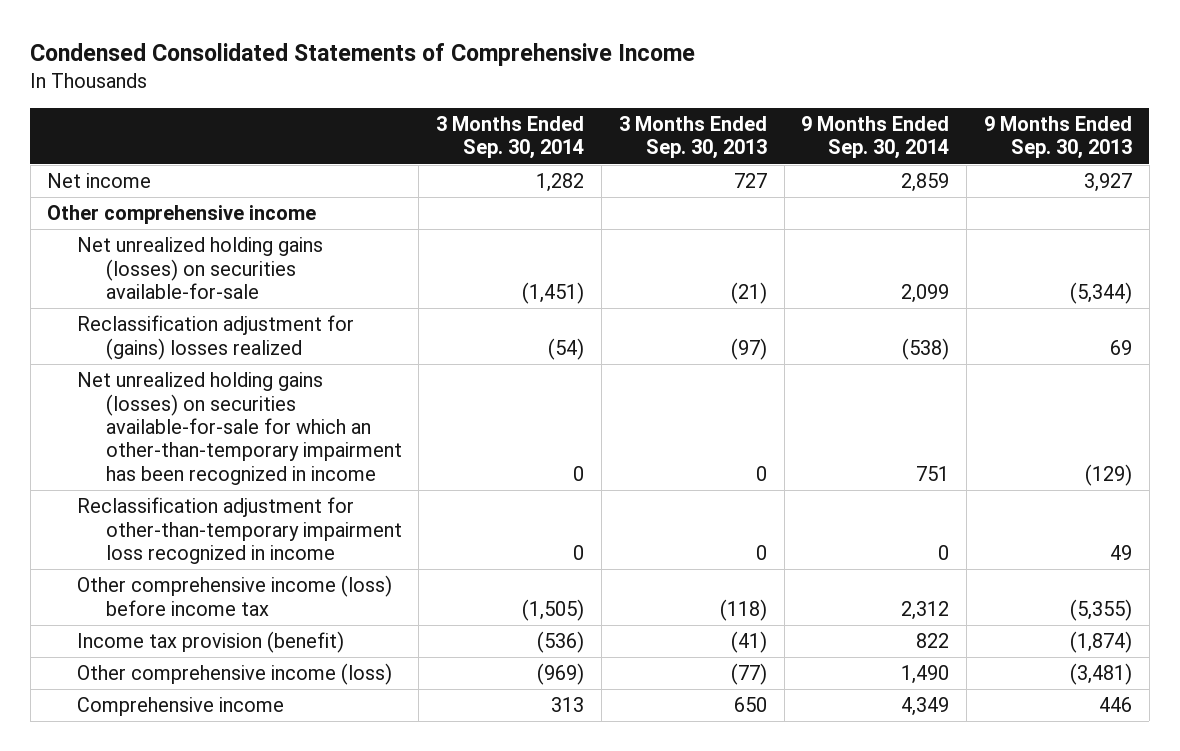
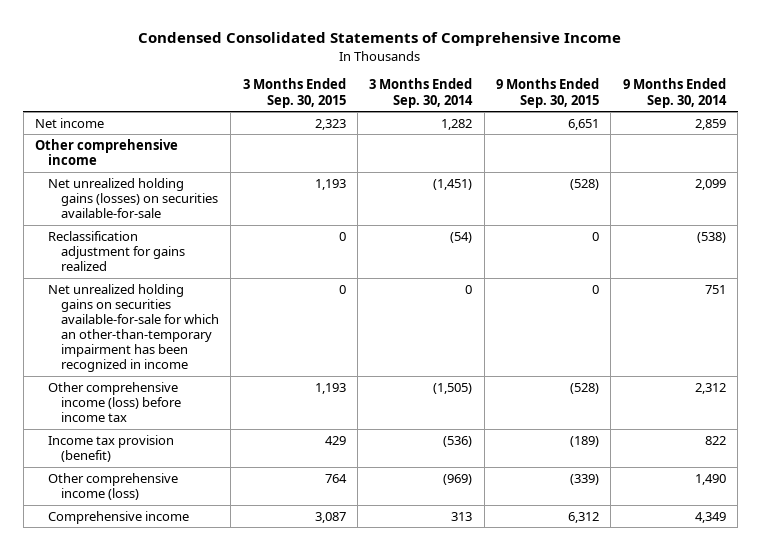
[618,116,767,160] 3 Months Ended Sep. 30, 2013 -> none
[984,116,1133,160] 9 Months Ended Sep. 30, 2013 -> none
none -> [242,78,346,108] 3 Months Ended Sep. 30, 2015
none -> [496,78,600,108] 9 Months Ended Sep. 30, 2015
[76,497,402,564] Reclassification adjustment for other-than-temporary impairment loss recognized in income -> none
[76,315,354,360] Reclassification adjustment for (gains) losses realized -> [48,230,186,272] Reclassification adjustment for gains realized
[76,372,402,485] Net unrealized holding gains (losses) on securities available-for-sale for which an other-than-temporary impairment has been recognized in income -> [48,283,220,373] Net unrealized holding gains on securities available-for-sale for which an other-than-temporary impairment has been recognized in income

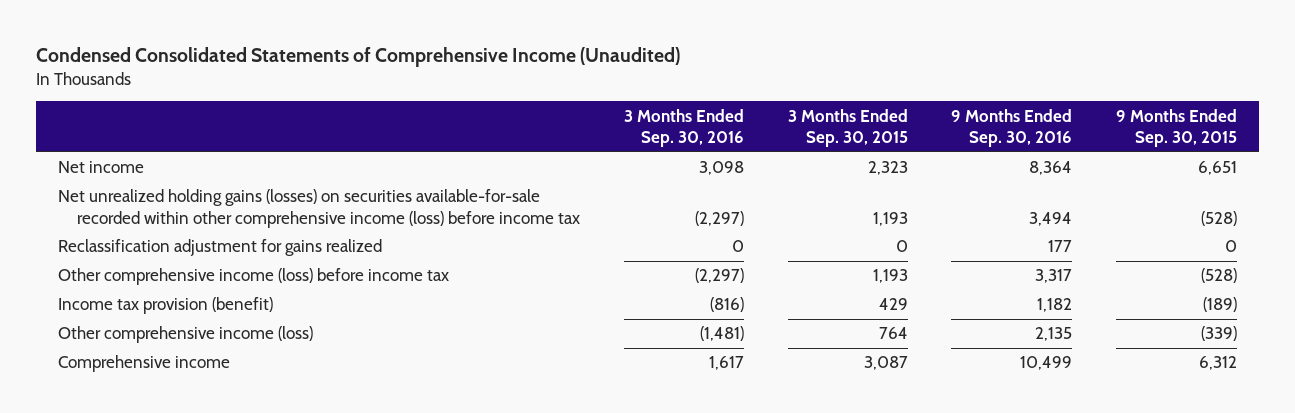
[138,32,622,47] Condensed Consolidated Statements of Comprehensive Income -> [36,47,681,68] Condensed Consolidated Statements of Comprehensive Income (Unaudited)
[369,78,474,108] 3 Months Ended Sep. 30, 2014 -> none
[622,78,727,108] 9 Months Ended Sep. 30, 2014 -> none
none -> [623,108,744,148] 3 Months Ended Sep. 30, 2016
none -> [951,108,1073,148] 9 Months Ended Sep. 30, 2016
[35,138,179,165] Other comprehensive income -> none
[48,177,219,219] Net unrealized holding gains (losses) on securities available-for-sale -> [57,189,581,228] Net unrealized holding gains (losses) on securities available-for-sale recorded within other comprehensive income (loss) before income tax
[48,283,220,373] Net unrealized holding gains on securities available-for-sale for which an other-than-temporary impairment has been recognized in income -> none

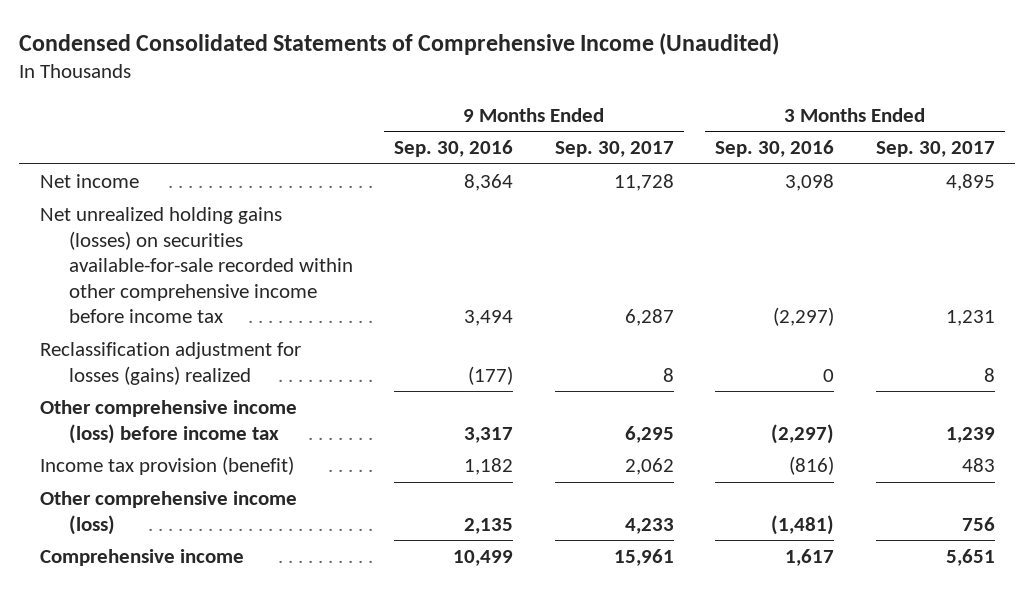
[787,108,908,148] 3 Months Ended Sep. 30, 2015 -> none
[1116,108,1238,148] 9 Months Ended Sep. 30, 2015 -> none
none -> [554,141,674,158] Sep. 30, 2017
none -> [875,141,995,158] Sep. 30, 2017
[57,189,581,228] Net unrealized holding gains (losses) on securities available-for-sale recorded within other comprehensive income (loss) before income tax -> [40,206,353,324] Net unrealized holding gains (losses) on securities available-for-sale recorded within other comprehensive income before income tax
[57,239,382,257] Reclassification adjustment for gains realized -> [40,341,302,385] Reclassification adjustment for losses (gains) realized
[1048,240,1073,253] 177 -> [468,365,514,385] (177)

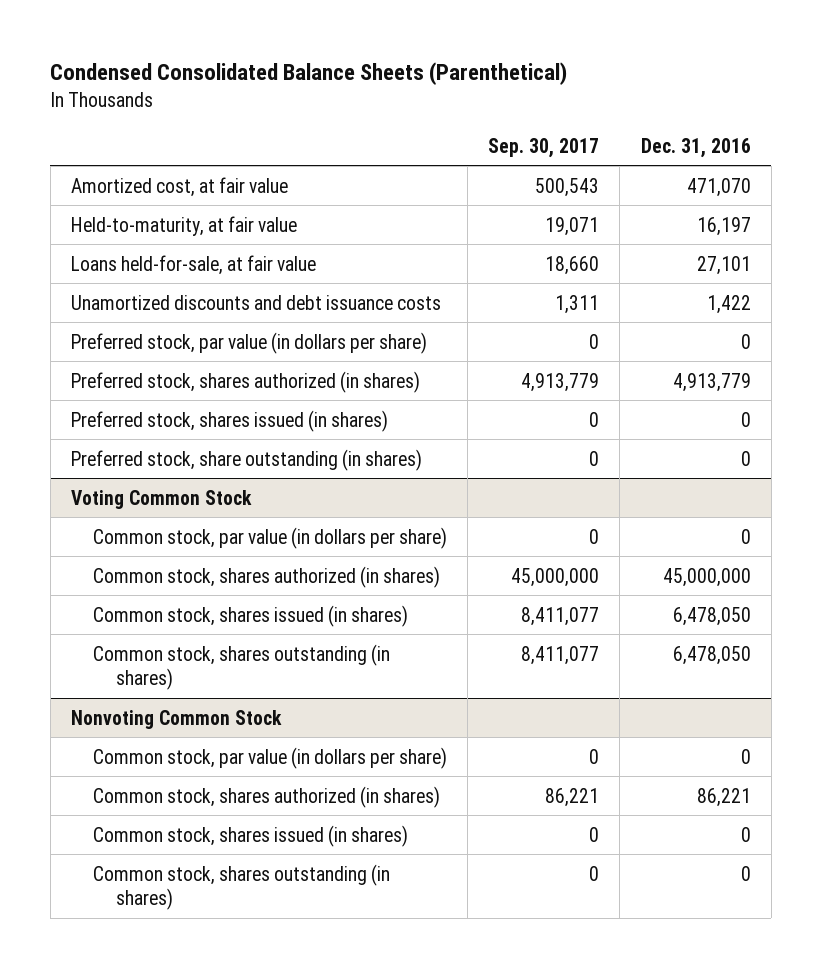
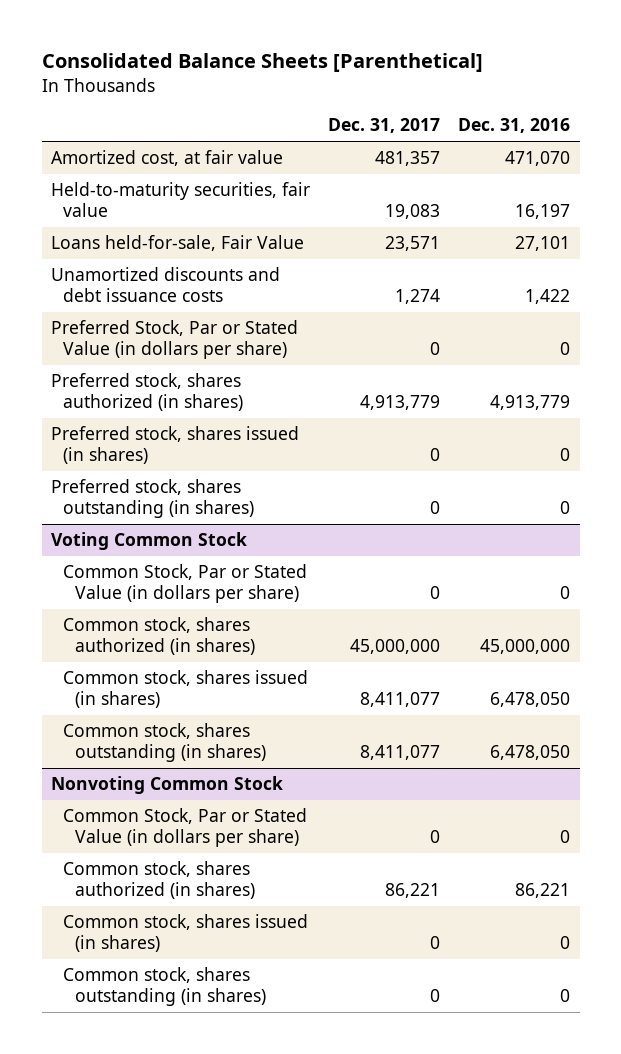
[50,62,568,86] Condensed Consolidated Balance Sheets (Parenthetical) -> [41,53,483,73] Consolidated Balance Sheets [Parenthetical]
[488,137,600,158] Sep. 30, 2017 -> none
none -> [328,118,441,134] Dec. 31, 2017
[70,215,297,236] Held-to-maturity, at fair value -> [50,182,310,218] Held-to-maturity securities, fair value
[70,254,316,275] Loans held-for-sale, at fair value -> [50,235,304,252] Loans held-for-sale, Fair Value
[70,331,427,354] Preferred stock, par value (in dollars per share) -> [50,320,298,360] Preferred Stock, Par or Stated Value (in dollars per share)
[70,448,422,471] Preferred stock, share outstanding (in shares) -> [50,479,255,519] Preferred stock, shares outstanding (in shares)
[93,526,448,549] Common stock, par value (in dollars per share) -> [63,564,308,604] Common Stock, Par or Stated Value (in dollars per share)
[93,746,448,769] Common stock, par value (in dollars per share) -> [63,808,308,848] Common Stock, Par or Stated Value (in dollars per share)

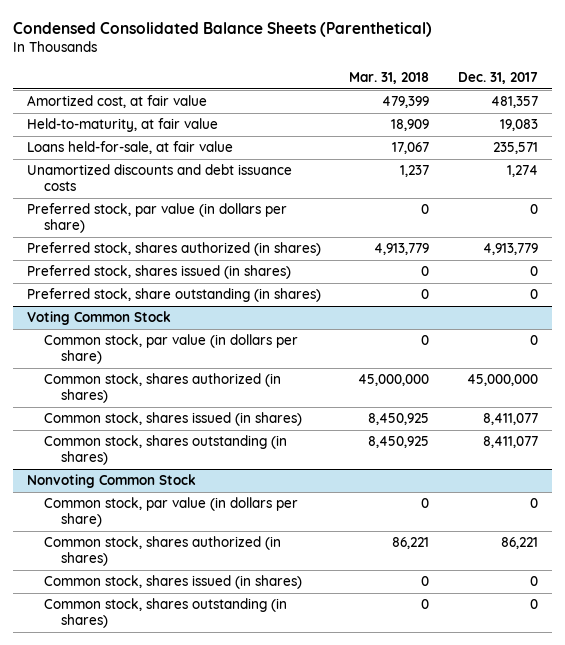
[41,53,483,73] Consolidated Balance Sheets [Parenthetical] -> [13,21,433,37] Condensed Consolidated Balance Sheets (Parenthetical)
[458,118,571,134] Dec. 31, 2016 -> none
none -> [349,71,430,84] Mar. 31, 2018
[50,182,310,218] Held-to-maturity securities, fair value -> [27,118,219,133] Held-to-maturity, at fair value
[50,235,304,252] Loans held-for-sale, Fair Value -> [27,141,234,155] Loans held-for-sale, at fair value
[385,236,441,252] 23,571 -> [492,142,538,155] 235,571
[50,320,298,360] Preferred Stock, Par or Stated Value (in dollars per share) -> [27,203,288,234] Preferred stock, par value (in dollars per share)
[50,479,255,519] Preferred stock, shares outstanding (in shares) -> [27,288,322,303] Preferred stock, share outstanding (in shares)
[63,564,308,604] Common Stock, Par or Stated Value (in dollars per share) -> [44,334,299,365] Common stock, par value (in dollars per share)
[63,808,308,848] Common Stock, Par or Stated Value (in dollars per share) -> [44,497,299,528] Common stock, par value (in dollars per share)

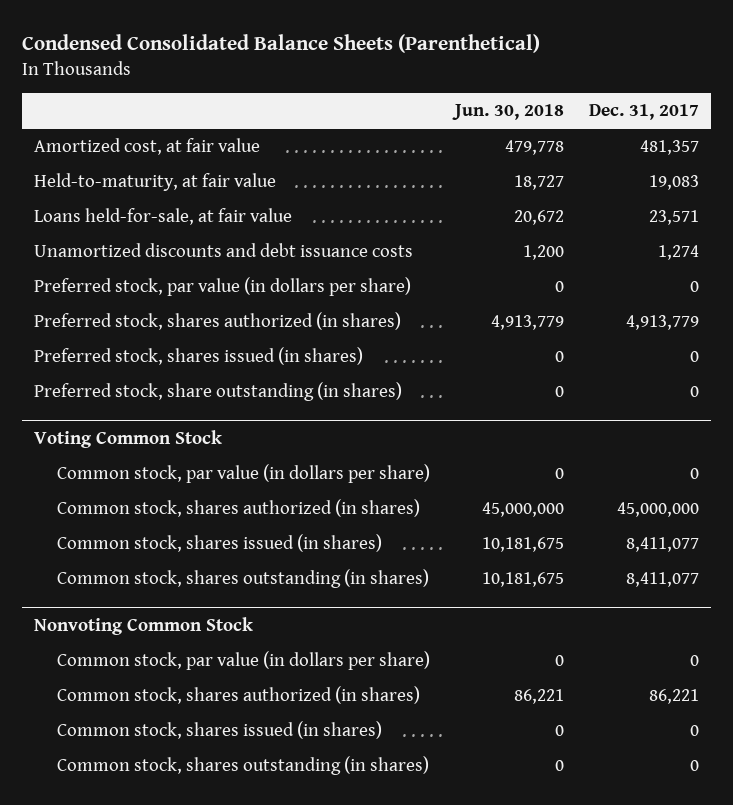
[349,71,430,84] Mar. 31, 2018 -> none
none -> [452,104,565,121] Jun. 30, 2018
[492,142,538,155] 235,571 -> [648,210,699,226] 23,571

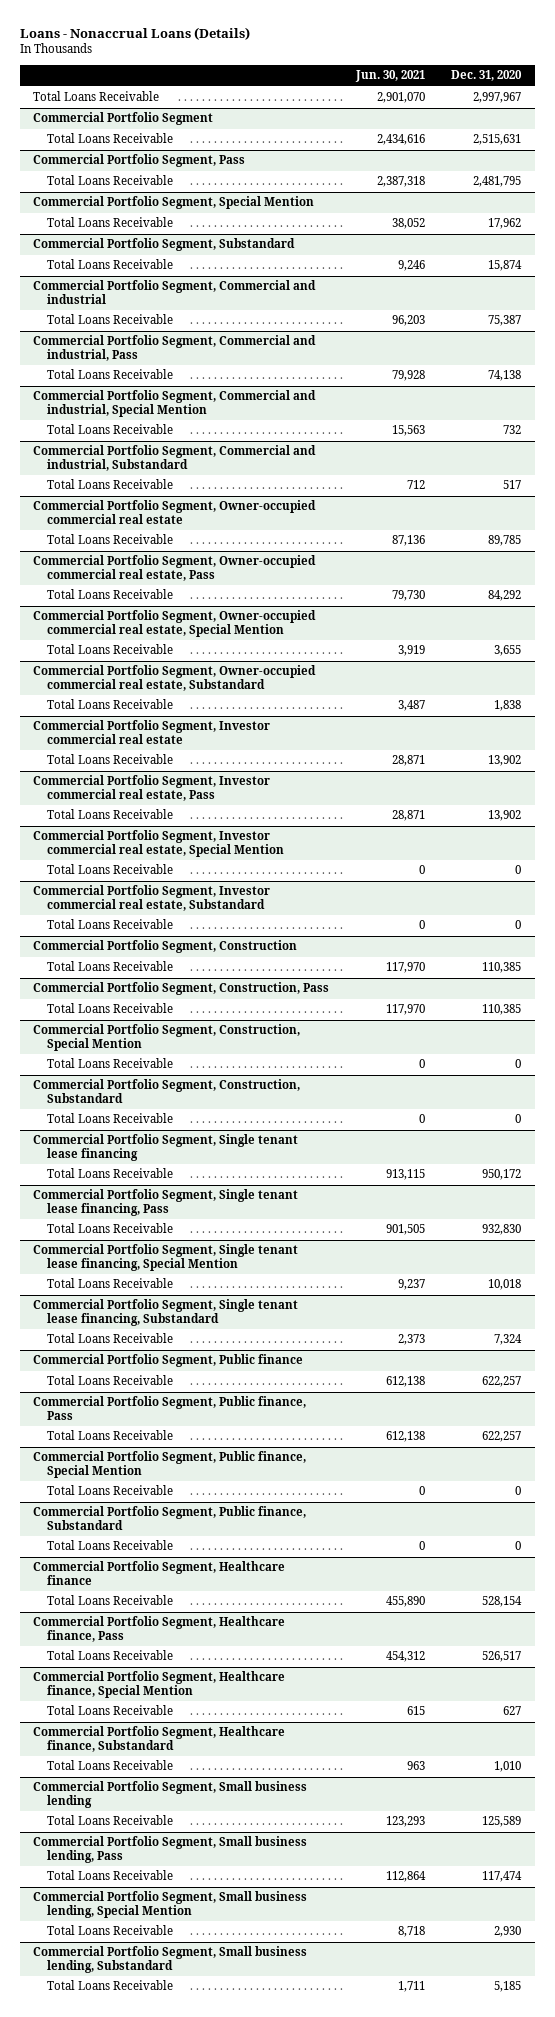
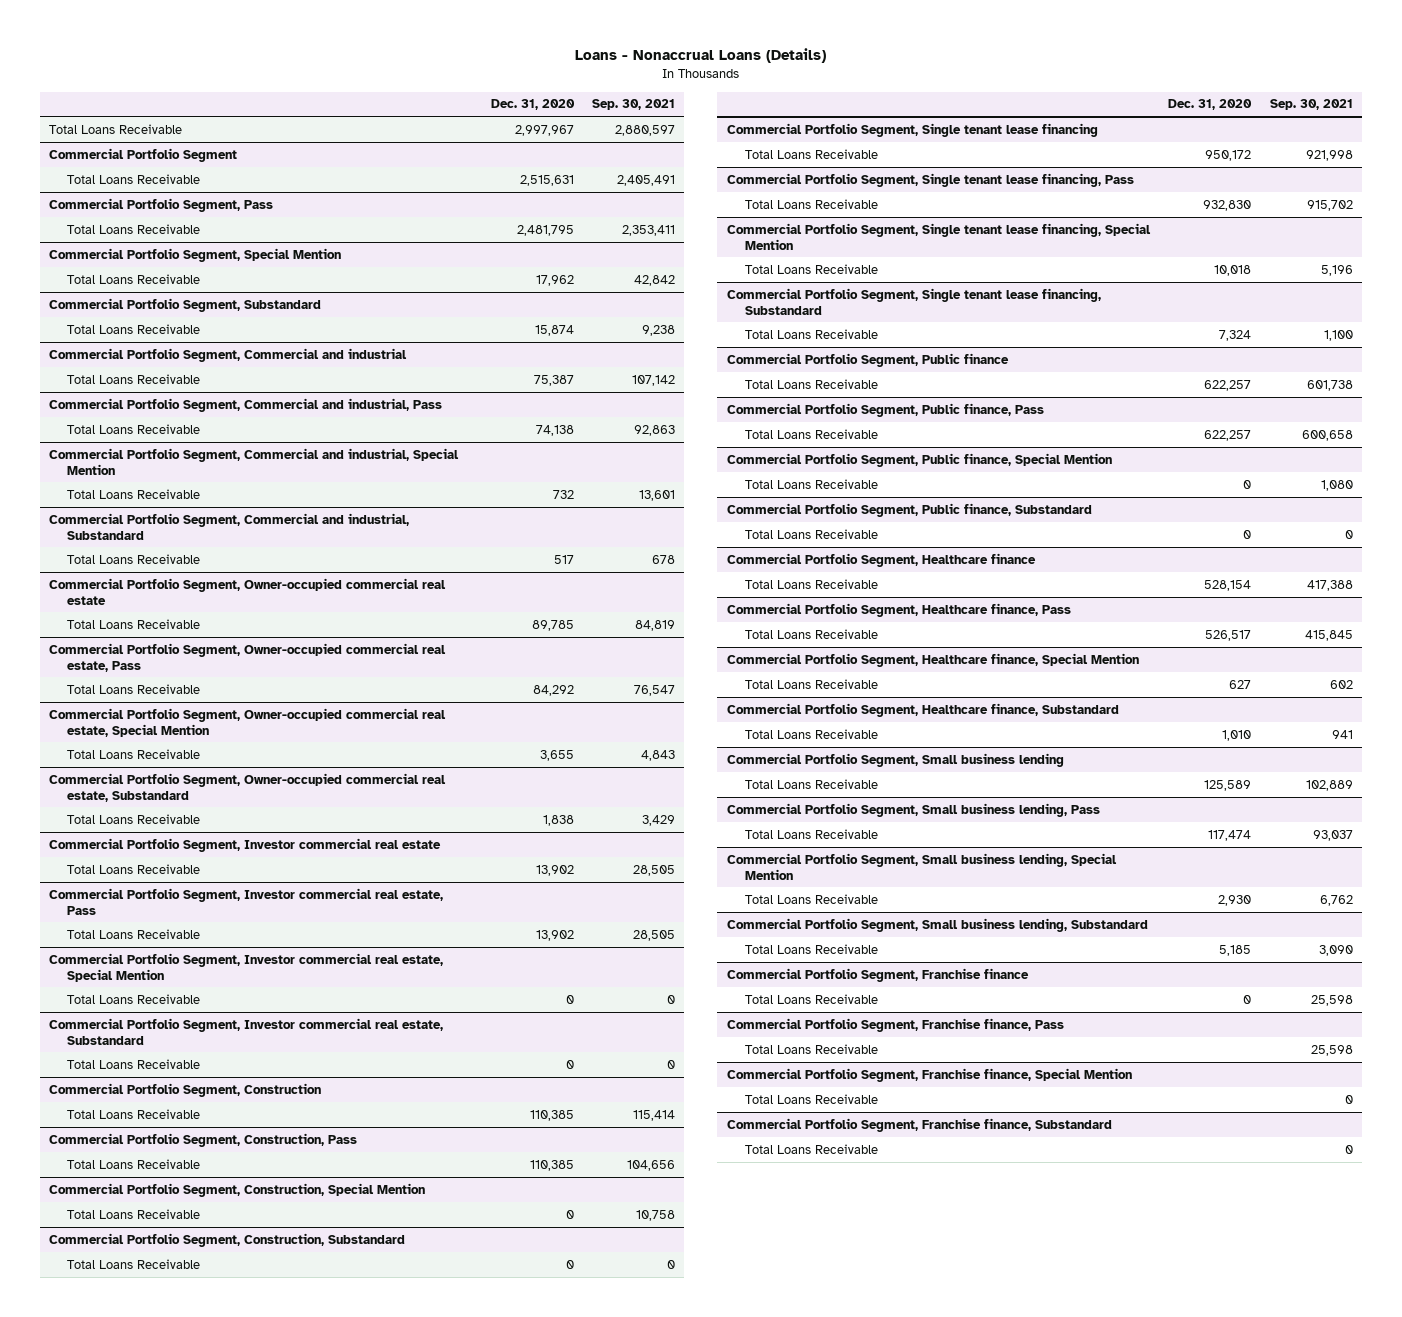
[354,70,425,83] Jun. 30, 2021 -> none
none -> [592,99,676,111] Sep. 30, 2021
none -> [726,967,1029,982] Commercial Portfolio Segment, Franchise finance
none -> [744,993,878,1004] Total Loans Receivable
none -> [726,1017,1064,1032] Commercial Portfolio Segment, Franchise finance, Pass
none -> [744,1043,878,1054] Total Loans Receivable
none -> [726,1067,1132,1082] Commercial Portfolio Segment, Franchise finance, Special Mention
none -> [744,1093,878,1104] Total Loans Receivable
none -> [726,1117,1112,1132] Commercial Portfolio Segment, Franchise finance, Substandard
none -> [744,1143,878,1154] Total Loans Receivable

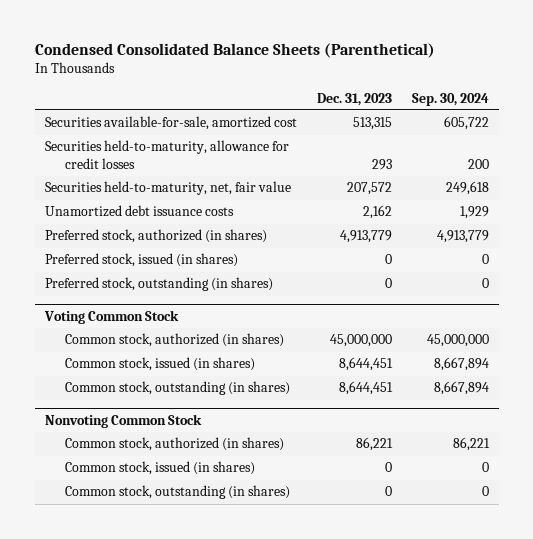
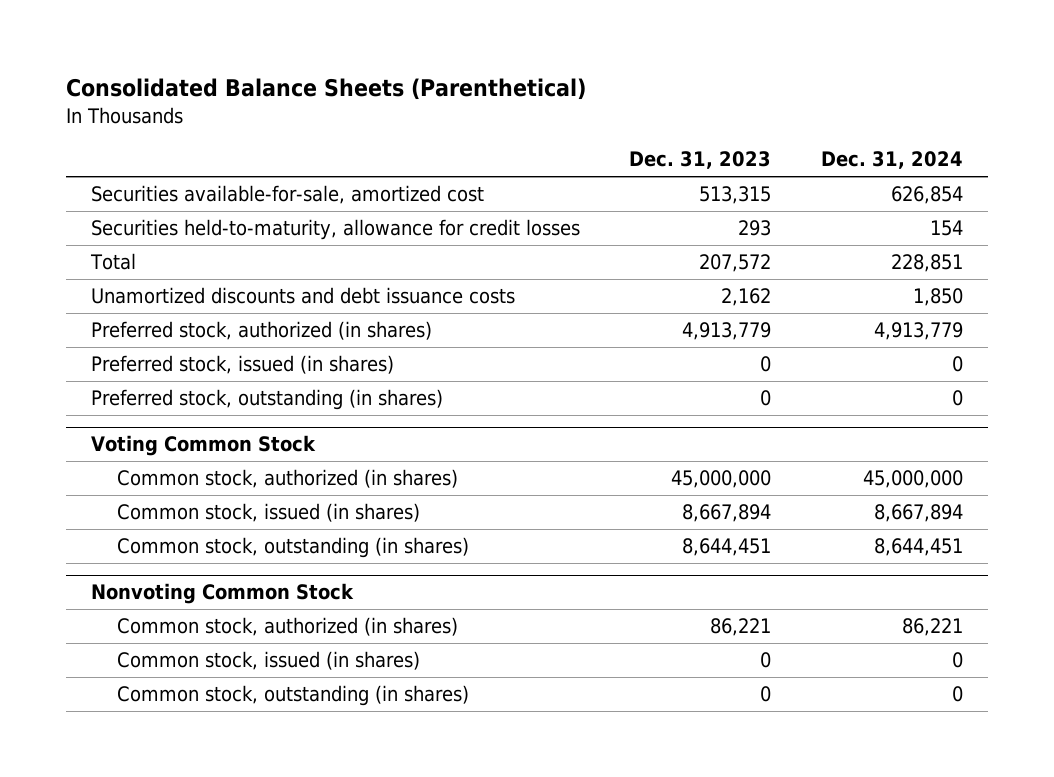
[34,43,435,59] Condensed Consolidated Balance Sheets (Parenthetical) -> [65,78,586,101] Consolidated Balance Sheets (Parenthetical)
[411,92,489,106] Sep. 30, 2024 -> none
none -> [821,151,964,170] Dec. 31, 2024
[44,181,291,196] Securities held-to-maturity, net, fair value -> [89,253,136,271] Total
[44,205,234,218] Unamortized debt issuance costs -> [90,287,515,305] Unamortized discounts and debt issuance costs
[338,357,393,372] 8,644,451 -> [682,504,772,523] 8,667,894

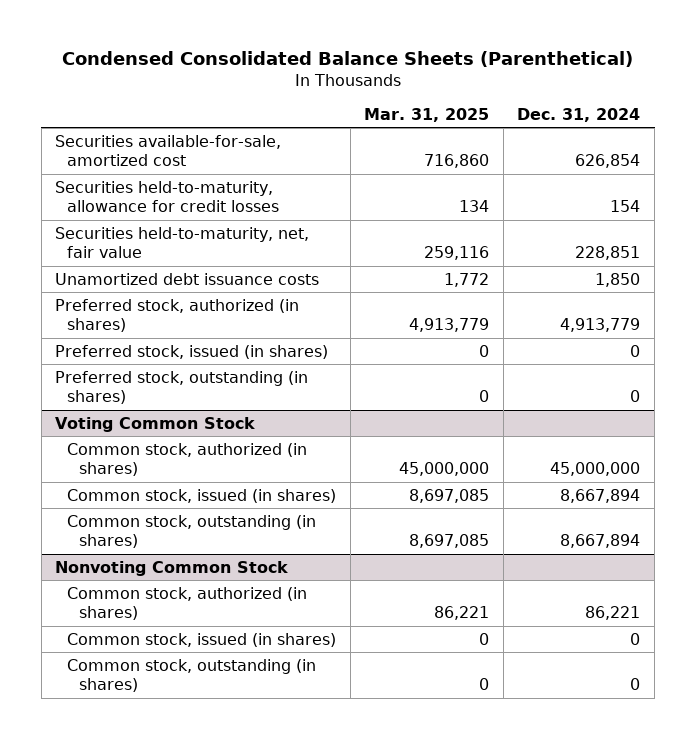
[65,78,586,101] Consolidated Balance Sheets (Parenthetical) -> [61,50,633,67] Condensed Consolidated Balance Sheets (Parenthetical)
[629,151,772,170] Dec. 31, 2023 -> none
none -> [364,107,490,122] Mar. 31, 2025
[89,253,136,271] Total -> [55,226,310,259] Securities held-to-maturity, net, fair value
[90,287,515,305] Unamortized discounts and debt issuance costs -> [55,272,320,285] Unamortized debt issuance costs
[874,538,964,557] 8,644,451 -> [560,534,641,549] 8,667,894

